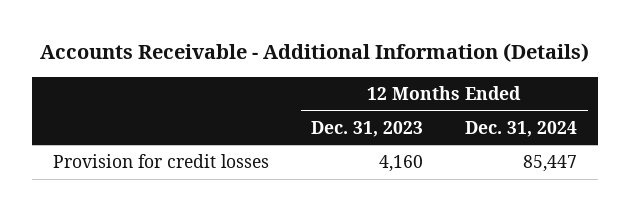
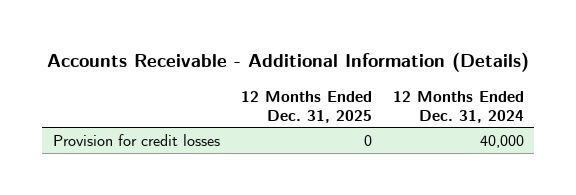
[311,120,424,137] Dec. 31, 2023 -> none
none -> [240,90,372,123] 12 Months Ended Dec. 31, 2025
[523,155,578,173] 85,447 -> [479,135,524,149] 40,000

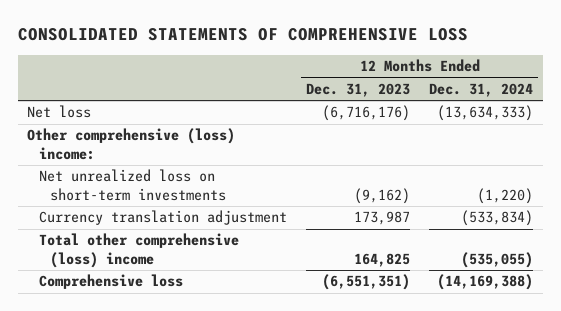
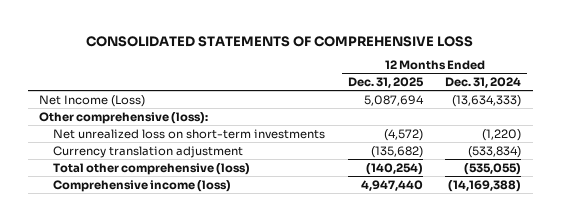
[306,82,411,97] Dec. 31, 2023 -> none
none -> [347,77,424,89] Dec. 31, 2025
[27,105,92,119] Net loss -> [39,94,146,107] Net Income (Loss)
[27,128,236,160] Other comprehensive (loss) income: -> [39,111,209,124] Other comprehensive (loss):
[38,233,239,268] Total other comprehensive (loss) income -> [53,162,251,175] Total other comprehensive (loss)
[38,274,183,290] Comprehensive loss -> [53,179,232,192] Comprehensive income (loss)

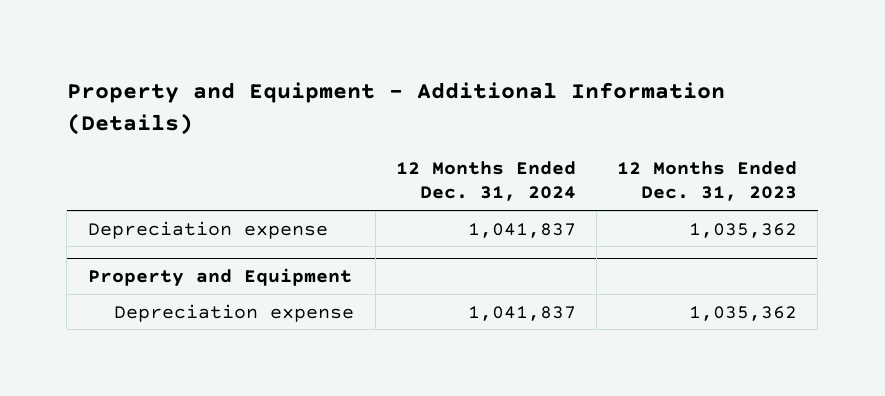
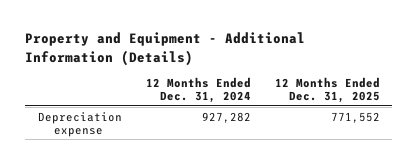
[617,160,798,202] 12 Months Ended Dec. 31, 2023 -> none
none -> [274,76,380,104] 12 Months Ended Dec. 31, 2025
[87,268,352,288] Property and Equipment -> none
[114,303,355,322] Depreciation expense -> none
[467,222,576,238] 1,041,837 -> [201,111,251,123] 927,282

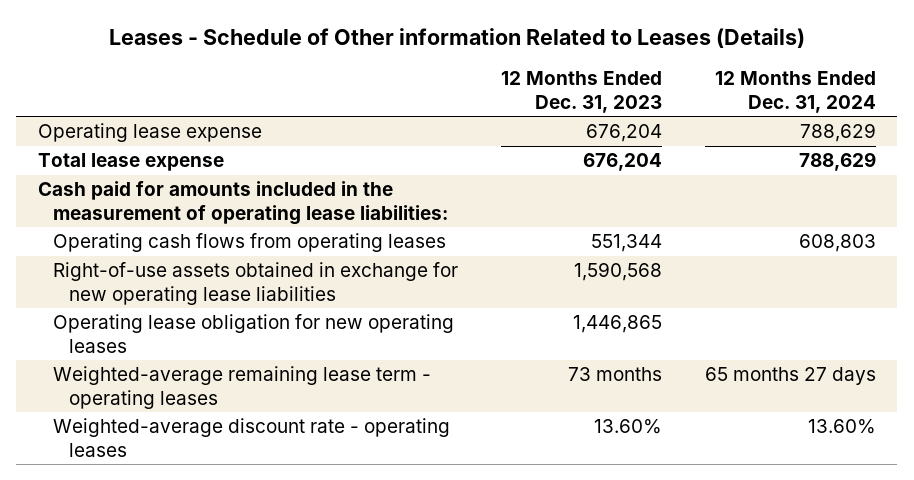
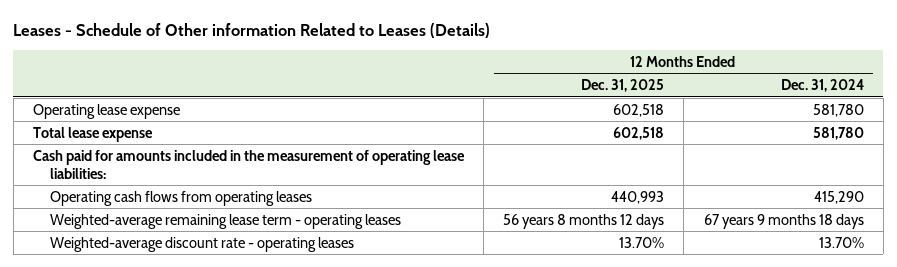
[501,71,663,113] 12 Months Ended Dec. 31, 2023 -> none
none -> [581,79,665,93] Dec. 31, 2025
[799,123,876,143] 788,629 -> [812,103,864,117] 581,780
[798,152,876,172] 788,629 -> [812,126,864,140] 581,780
[53,262,459,305] Right-of-use assets obtained in exchange for new operating lease liabilities -> none
[53,314,455,353] Operating lease obligation for new operating leases -> none
[798,234,876,253] 608,803 -> [813,190,864,204] 415,290
[704,367,876,386] 65 months 27 days -> [703,213,864,229] 67 years 9 months 18 days
[807,419,876,435] 13.60% -> [818,236,864,248] 13.70%

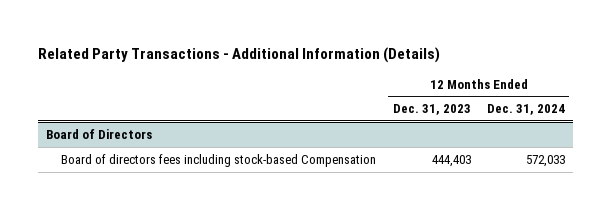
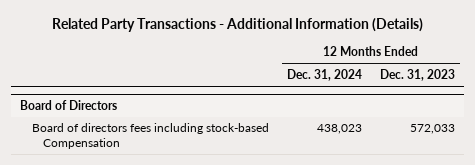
[431,154,471,167] 444,403 -> [409,124,455,135] 572,033
[525,154,565,167] 572,033 -> [316,124,362,135] 438,023

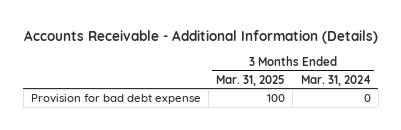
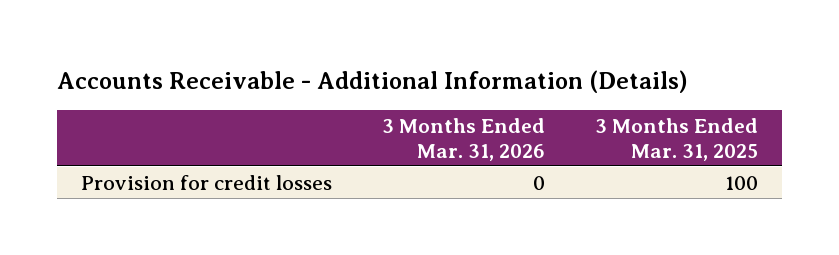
[300,74,371,86] Mar. 31, 2024 -> none
none -> [382,117,546,161] 3 Months Ended Mar. 31, 2026
[30,94,201,105] Provision for bad debt expense -> [81,174,333,190] Provision for credit losses

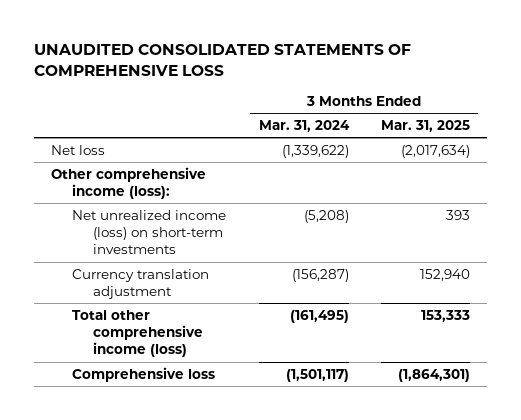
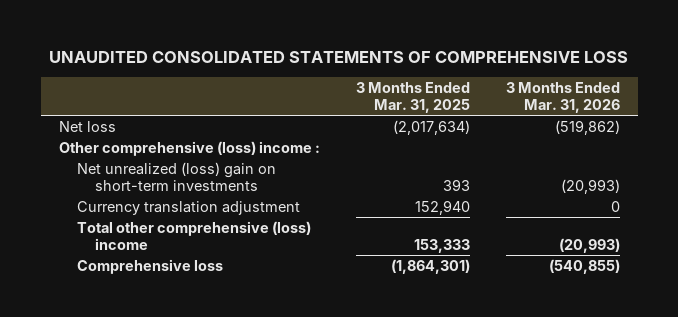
[258,120,350,133] Mar. 31, 2024 -> none
none -> [505,82,620,114] 3 Months Ended Mar. 31, 2026
[50,166,206,199] Other comprehensive income (loss): -> [58,140,320,156] Other comprehensive (loss) income :
[71,209,226,255] Net unrealized income (loss) on short-term investments -> [76,161,276,191] Net unrealized (loss) gain on short-term investments
[71,309,204,358] Total other comprehensive income (loss) -> [76,220,311,250] Total other comprehensive (loss) income

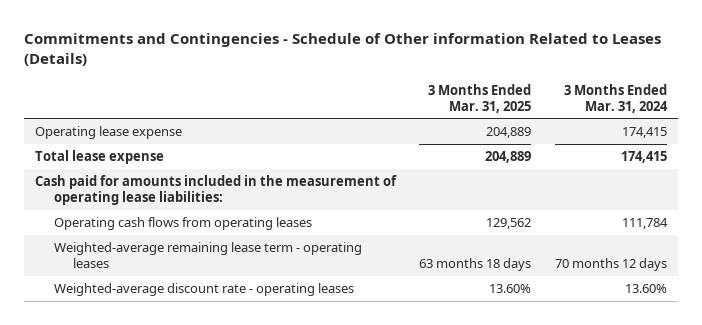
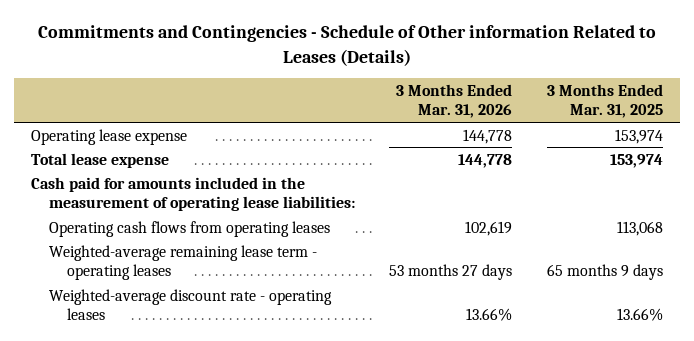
[563,83,668,113] 3 Months Ended Mar. 31, 2024 -> none
none -> [396,83,513,119] 3 Months Ended Mar. 31, 2026
[486,127,532,139] 204,889 -> [614,128,663,144] 153,974
[485,151,532,164] 204,889 -> [609,153,663,168] 153,974
[486,218,532,230] 129,562 -> [616,220,663,236] 113,068
[419,258,532,272] 63 months 18 days -> [546,264,663,281] 65 months 9 days
[489,284,532,294] 13.60% -> [616,308,663,322] 13.66%

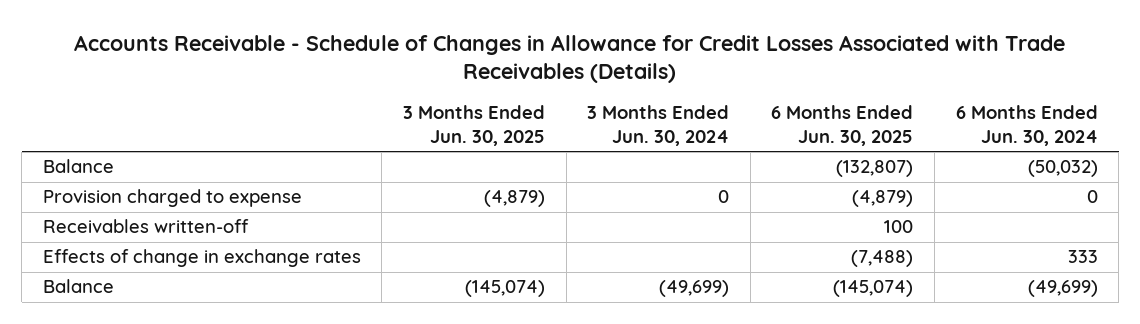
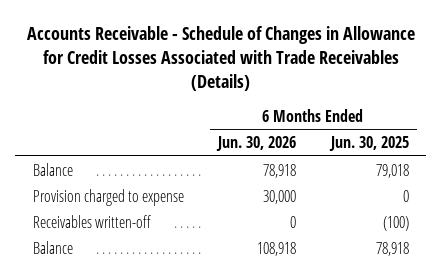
[403,105,546,146] 3 Months Ended Jun. 30, 2025 -> none
[587,105,730,146] 3 Months Ended Jun. 30, 2024 -> none
[955,105,1098,146] 6 Months Ended Jun. 30, 2024 -> none
none -> [216,136,297,152] Jun. 30, 2026
[42,249,361,268] Effects of change in exchange rates -> none
[836,160,914,178] (132,807) -> [375,163,409,178] 79,018
[852,190,914,208] (4,879) -> [402,189,409,202] 0
[884,220,914,234] 100 -> [382,215,409,231] (100)
[833,280,914,298] (145,074) -> [375,241,409,256] 78,918

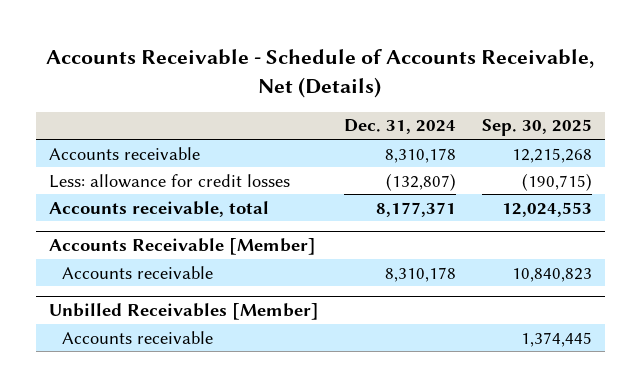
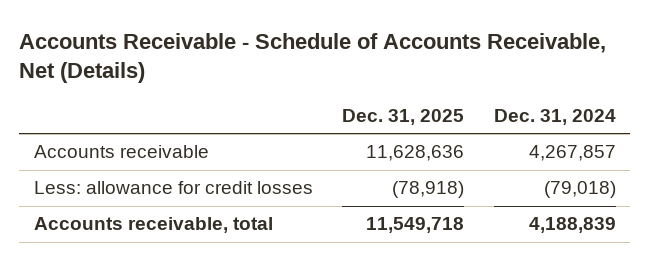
[482,119,593,137] Sep. 30, 2025 -> none
none -> [342,108,465,125] Dec. 31, 2025
[48,238,316,256] Accounts Receivable [Member] -> none
[62,265,214,279] Accounts receivable -> none
[48,303,319,321] Unbilled Receivables [Member] -> none
[62,330,214,344] Accounts receivable -> none
[385,147,457,163] 8,310,178 -> [528,145,616,162] 4,267,857
[386,172,457,191] (132,807) -> [543,181,616,199] (79,018)
[376,201,457,217] 8,177,371 -> [528,217,616,234] 4,188,839

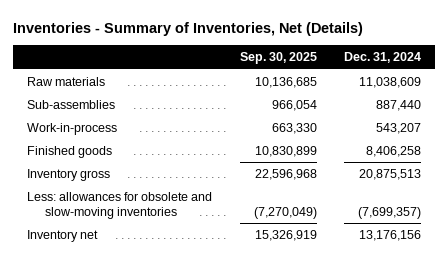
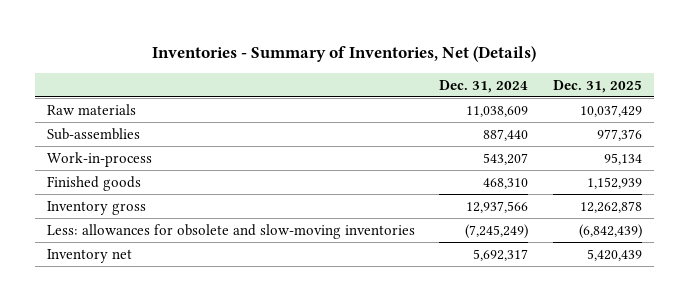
[239,52,317,65] Sep. 30, 2025 -> none
none -> [552,79,642,93] Dec. 31, 2025
[366,145,422,157] 8,406,258 -> [483,177,529,189] 468,310
[359,168,422,180] 20,875,513 -> [466,200,529,213] 12,937,566
[358,207,422,220] (7,699,357) -> [465,223,529,239] (7,245,249)
[359,229,422,241] 13,176,156 -> [473,248,529,261] 5,692,317

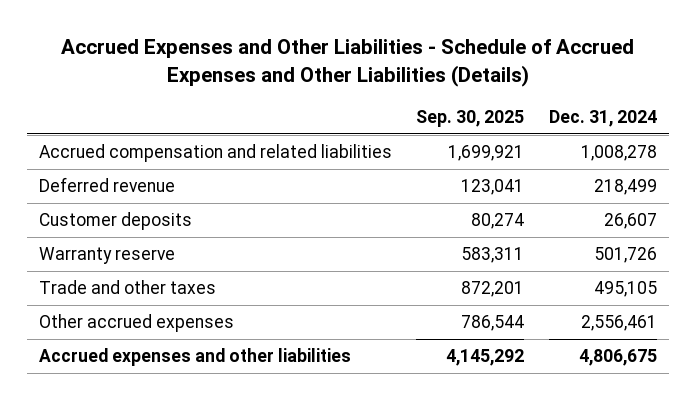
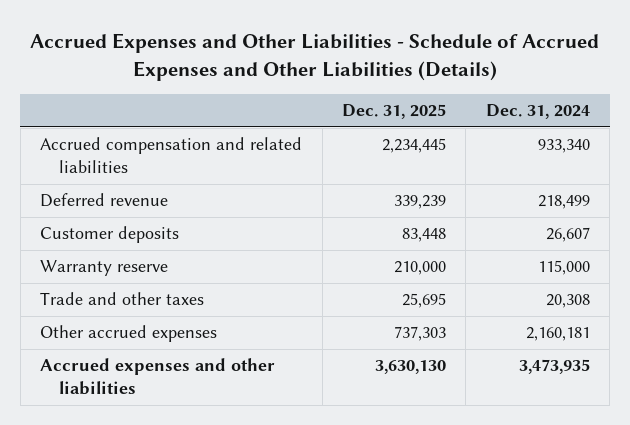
[416,109,525,127] Sep. 30, 2025 -> none
none -> [341,104,446,120] Dec. 31, 2025
[580,145,657,162] 1,008,278 -> [537,139,590,154] 933,340
[593,247,657,264] 501,726 -> [537,260,590,276] 115,000
[593,281,657,298] 495,105 -> [545,294,590,309] 20,308
[580,315,657,332] 2,556,461 -> [525,327,590,342] 2,160,181
[578,349,657,367] 4,806,675 -> [518,359,590,375] 3,473,935

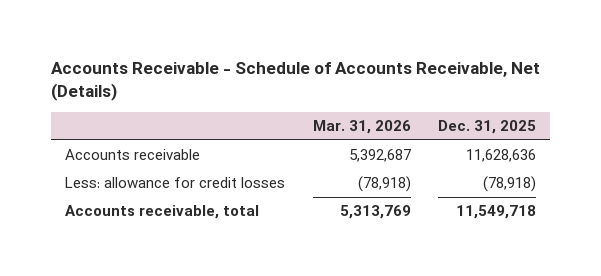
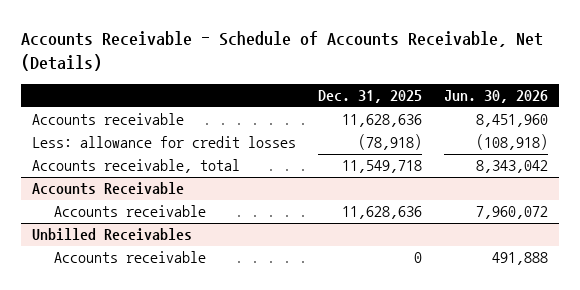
[312,120,411,135] Mar. 31, 2026 -> none
none -> [444,89,549,103] Jun. 30, 2026
none -> [31,182,184,196] Accounts Receivable
none -> [54,205,207,218] Accounts receivable
none -> [31,228,192,242] Unbilled Receivables
none -> [54,251,207,264] Accounts receivable

